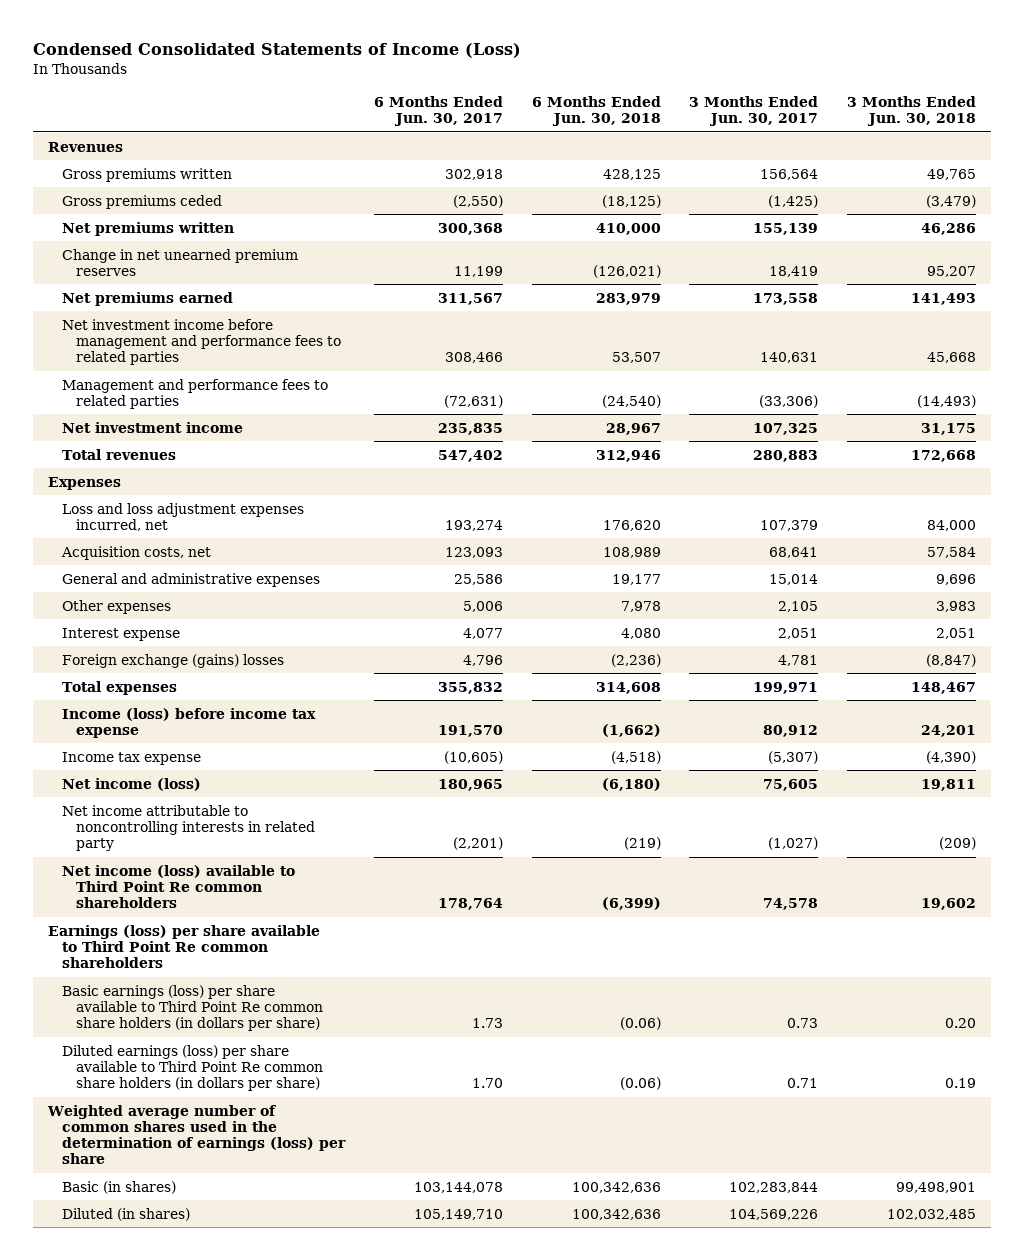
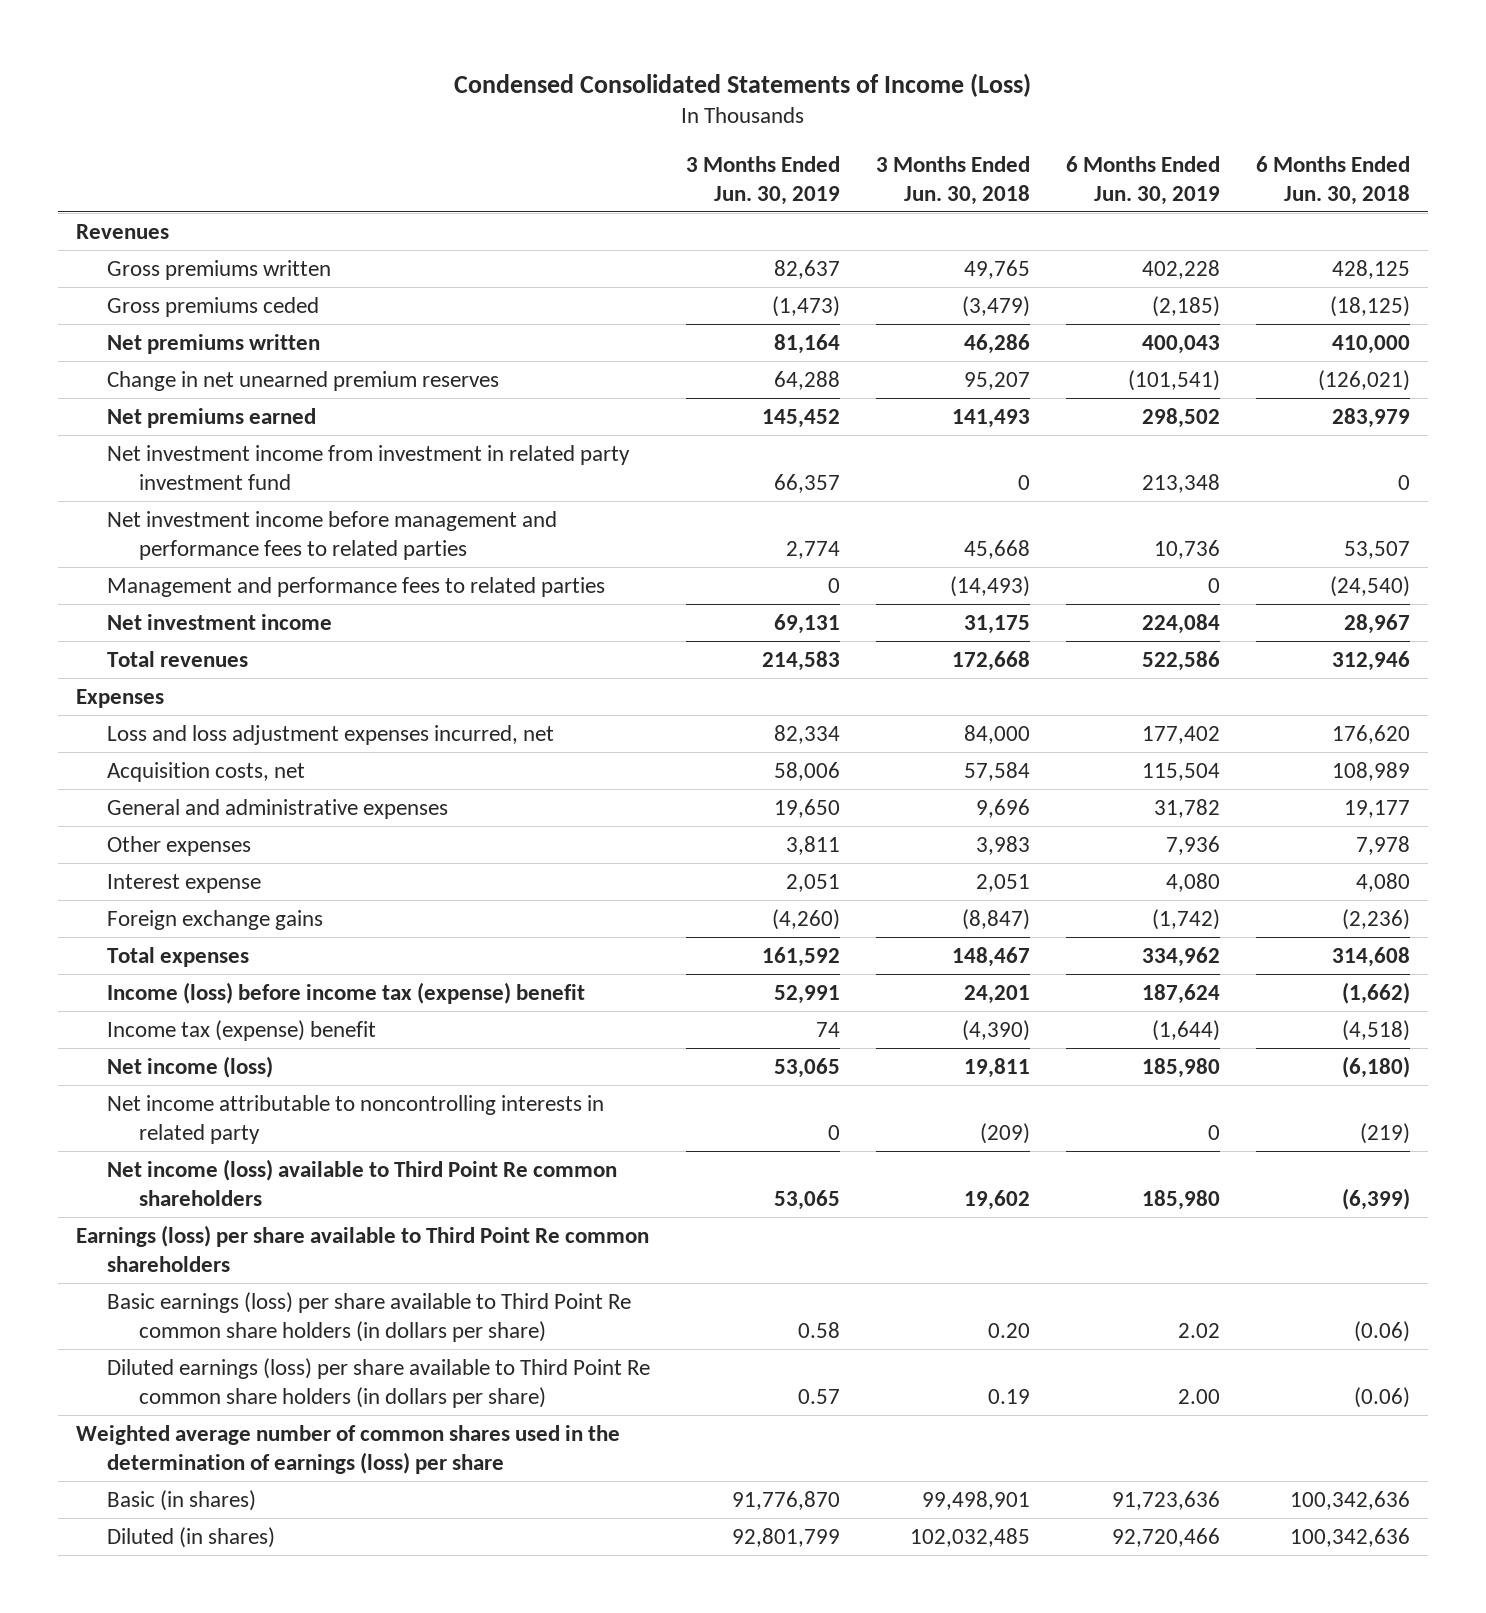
[373,96,503,127] 6 Months Ended Jun. 30, 2017 -> none
[689,96,819,127] 3 Months Ended Jun. 30, 2017 -> none
none -> [686,155,841,205] 3 Months Ended Jun. 30, 2019
none -> [1066,155,1221,205] 6 Months Ended Jun. 30, 2019
none -> [107,444,631,490] Net investment income from investment in related party investment fund
[61,653,284,668] Foreign exchange (gains) losses -> [107,909,324,930] Foreign exchange gains
[61,707,316,738] Income (loss) before income tax expense -> [107,981,586,1004] Income (loss) before income tax (expense) benefit
[61,751,201,765] Income tax expense -> [107,1019,377,1041] Income tax (expense) benefit

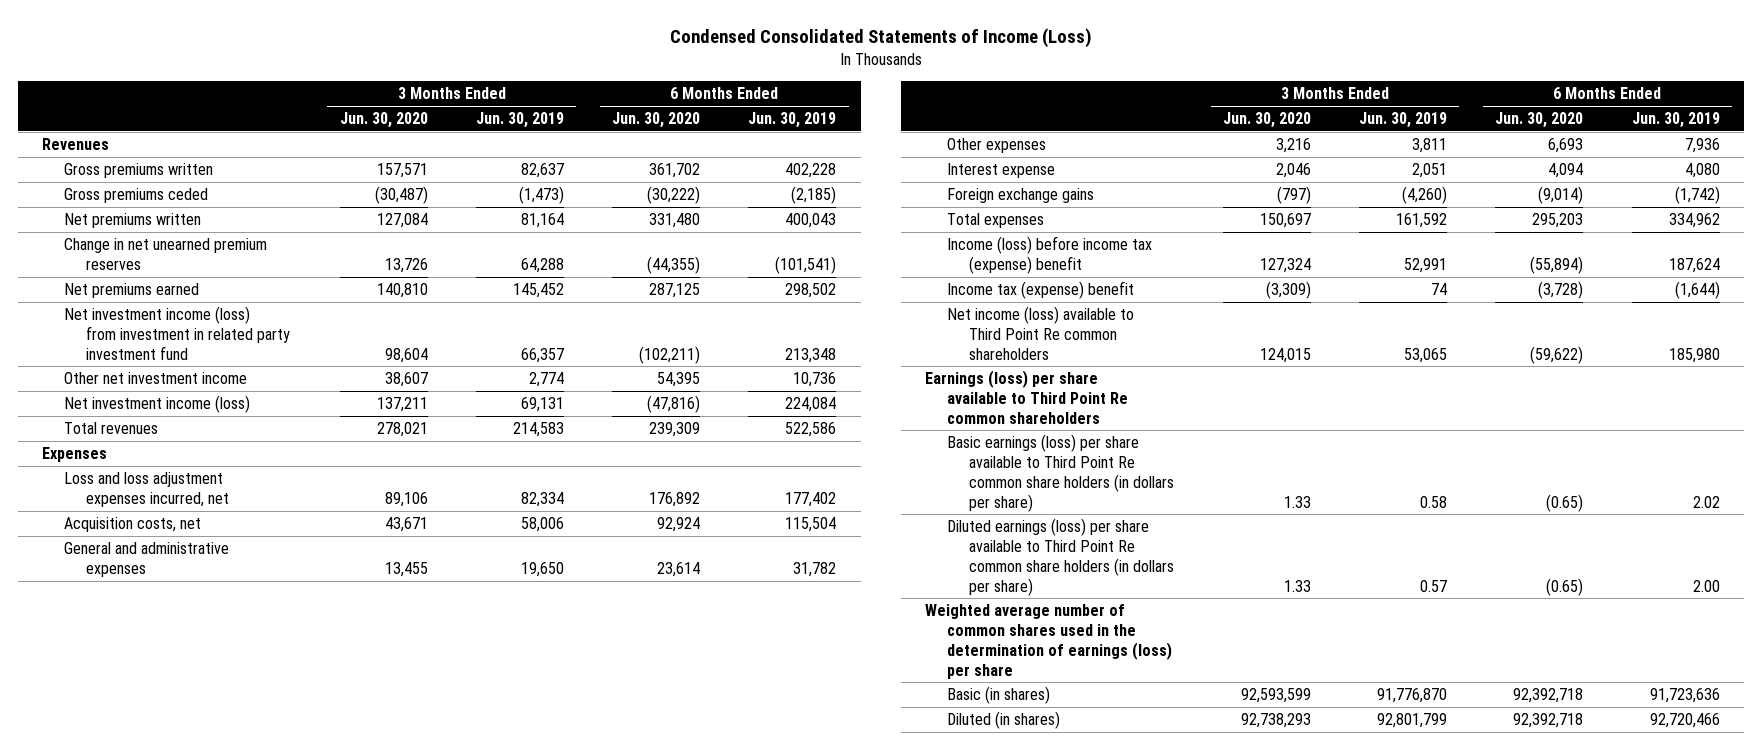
[876,155,1031,205] 3 Months Ended Jun. 30, 2018 -> none
[1256,155,1411,205] 6 Months Ended Jun. 30, 2018 -> none
none -> [339,112,428,129] Jun. 30, 2020
none -> [612,112,701,129] Jun. 30, 2020
[107,576,606,597] Management and performance fees to related parties -> none
[107,444,631,490] Net investment income from investment in related party investment fund -> [64,306,291,360] Net investment income (loss) from investment in related party investment fund
[107,510,558,560] Net investment income before management and performance fees to related parties -> [64,372,248,385] Other net investment income
[107,613,333,630] Net investment income -> [64,395,251,414] Net investment income (loss)
[107,1055,274,1078] Net income (loss) -> none
[107,1094,605,1144] Net income attributable to noncontrolling interests in related party -> none

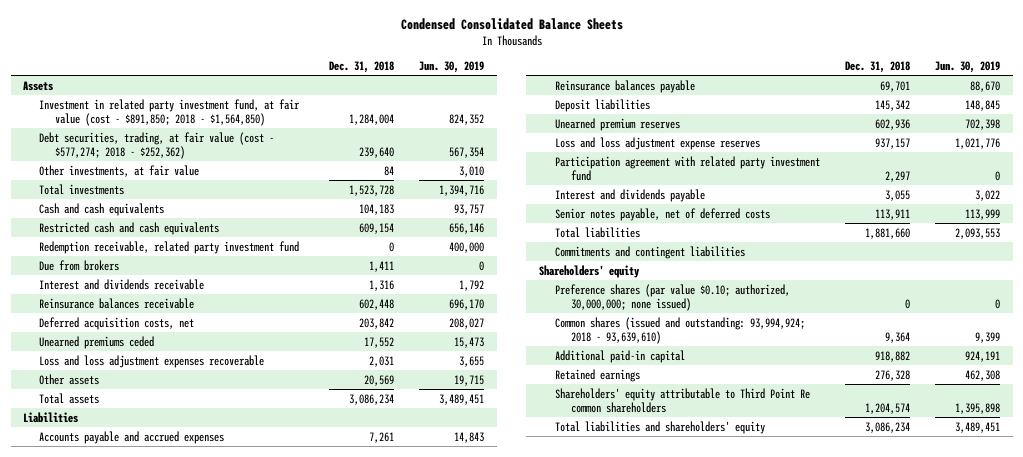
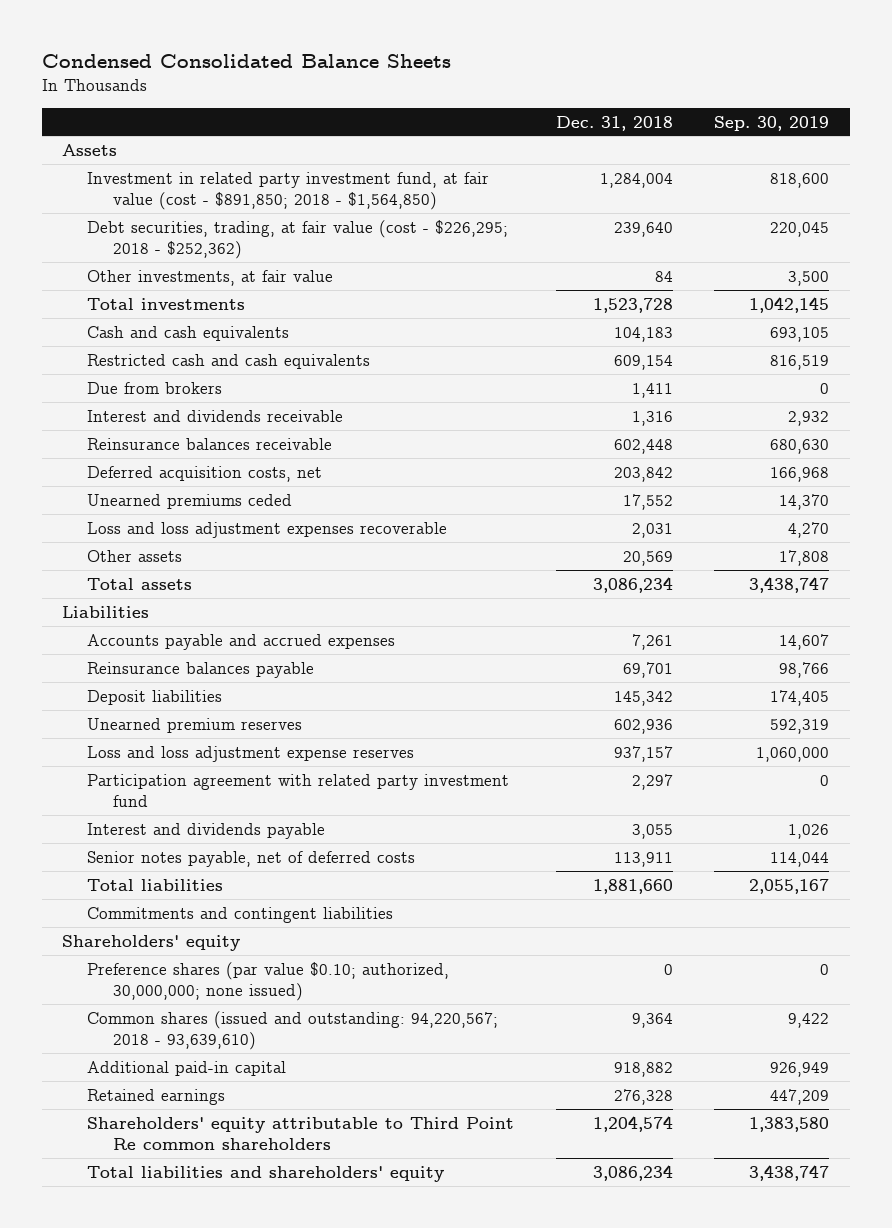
[419,61,485,74] Jun. 30, 2019 -> none
none -> [714,115,830,131] Sep. 30, 2019
[39,131,275,160] Debt securities, trading, at fair value (cost - $577,274; 2018 - $252,362) -> [87,219,509,260] Debt securities, trading, at fair value (cost - $226,295; 2018 - $252,362)
[39,240,300,254] Redemption receivable, related party investment fund -> none
[555,316,806,345] Common shares (issued and outstanding: 93,994,924; 2018 - 93,639,610) -> [87,1010,499,1051] Common shares (issued and outstanding: 94,220,567; 2018 - 93,639,610)

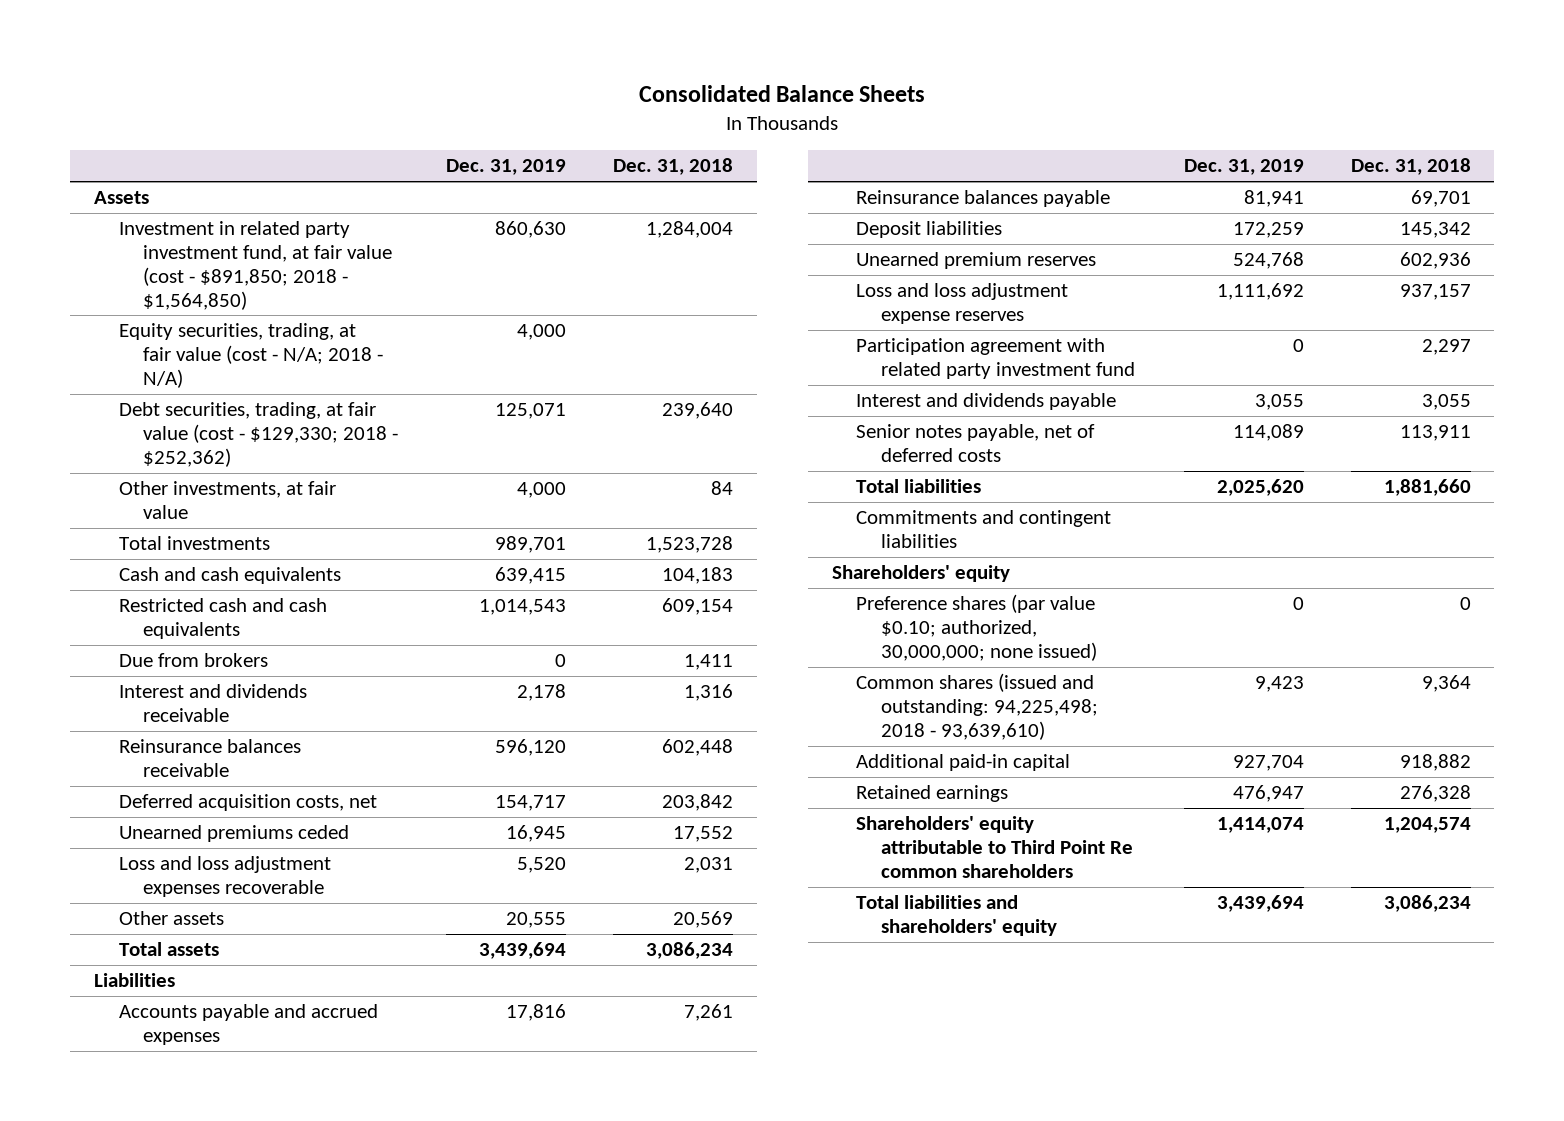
[41,54,451,69] Condensed Consolidated Balance Sheets -> [639,84,926,102] Consolidated Balance Sheets
[714,115,830,131] Sep. 30, 2019 -> none
none -> [445,159,566,176] Dec. 31, 2019
none -> [118,323,384,388] Equity securities, trading, at fair value (cost - N/A; 2018 - N/A)
[87,219,509,260] Debt securities, trading, at fair value (cost - $226,295; 2018 - $252,362) -> [118,402,399,467] Debt securities, trading, at fair value (cost - $129,330; 2018 - $252,362)
[87,1010,499,1051] Common shares (issued and outstanding: 94,220,567; 2018 - 93,639,610) -> [856,673,1099,740] Common shares (issued and outstanding: 94,225,498; 2018 - 93,639,610)

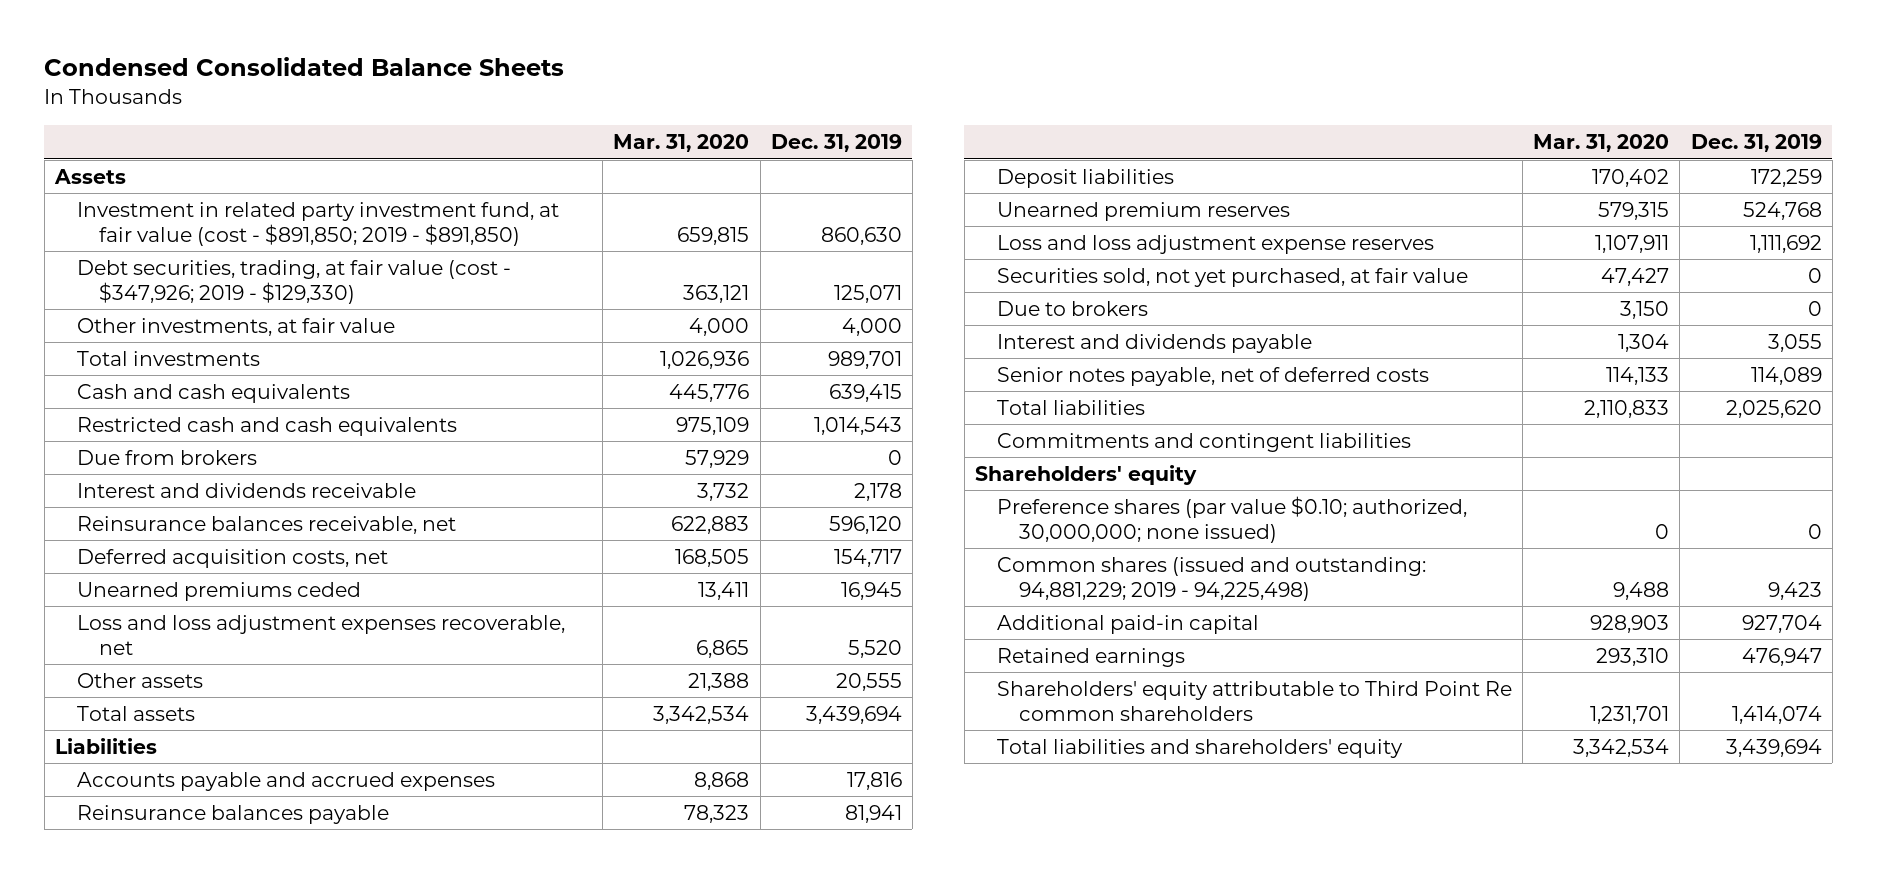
[639,84,926,102] Consolidated Balance Sheets -> [44,57,565,77] Condensed Consolidated Balance Sheets
[612,158,733,176] Dec. 31, 2018 -> none
none -> [613,134,750,153] Mar. 31, 2020
[118,323,384,388] Equity securities, trading, at fair value (cost - N/A; 2018 - N/A) -> none
[118,221,393,310] Investment in related party investment fund, at fair value (cost - $891,850; 2018 - $1,564,850) -> [77,201,560,246] Investment in related party investment fund, at fair value (cost - $891,850; 2019 - $891,850)
[118,402,399,467] Debt securities, trading, at fair value (cost - $129,330; 2018 - $252,362) -> [77,259,512,304] Debt securities, trading, at fair value (cost - $347,926; 2019 - $129,330)
[118,739,301,777] Reinsurance balances receivable -> [77,515,457,534] Reinsurance balances receivable, net
[118,856,331,897] Loss and loss adjustment expenses recoverable -> [77,614,566,655] Loss and loss adjustment expenses recoverable, net
[856,338,1136,379] Participation agreement with related party investment fund -> none
none -> [996,267,1468,287] Securities sold, not yet purchased, at fair value
none -> [996,300,1148,316] Due to brokers
[856,673,1099,740] Common shares (issued and outstanding: 94,225,498; 2018 - 93,639,610) -> [996,556,1426,601] Common shares (issued and outstanding: 94,881,229; 2019 - 94,225,498)

